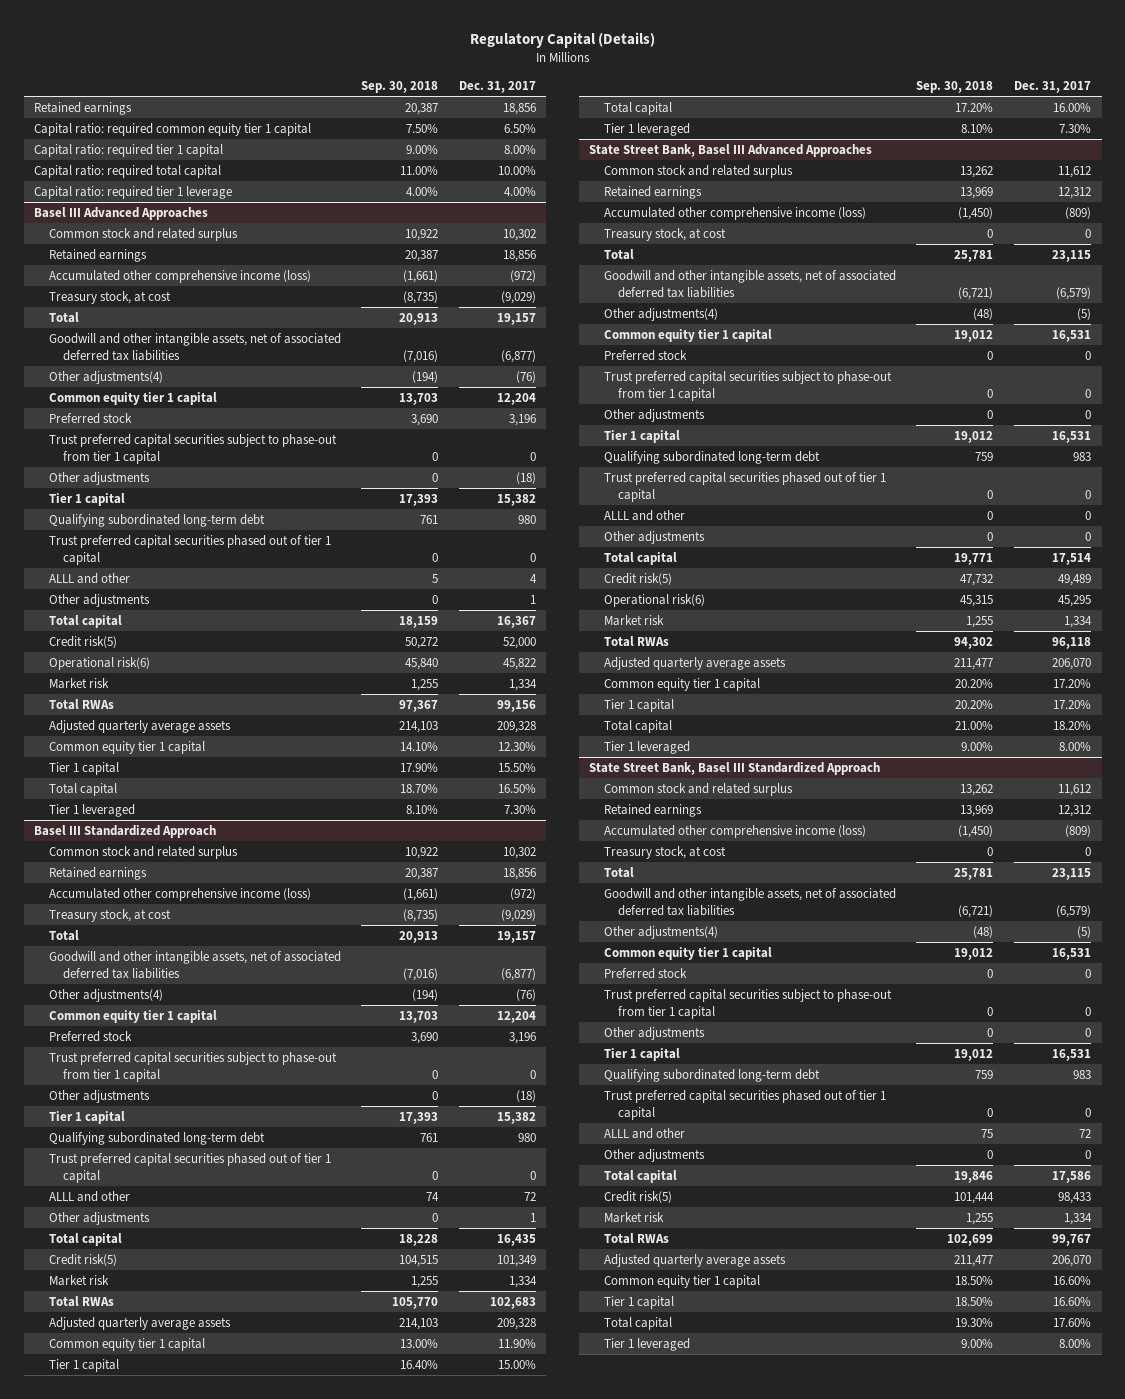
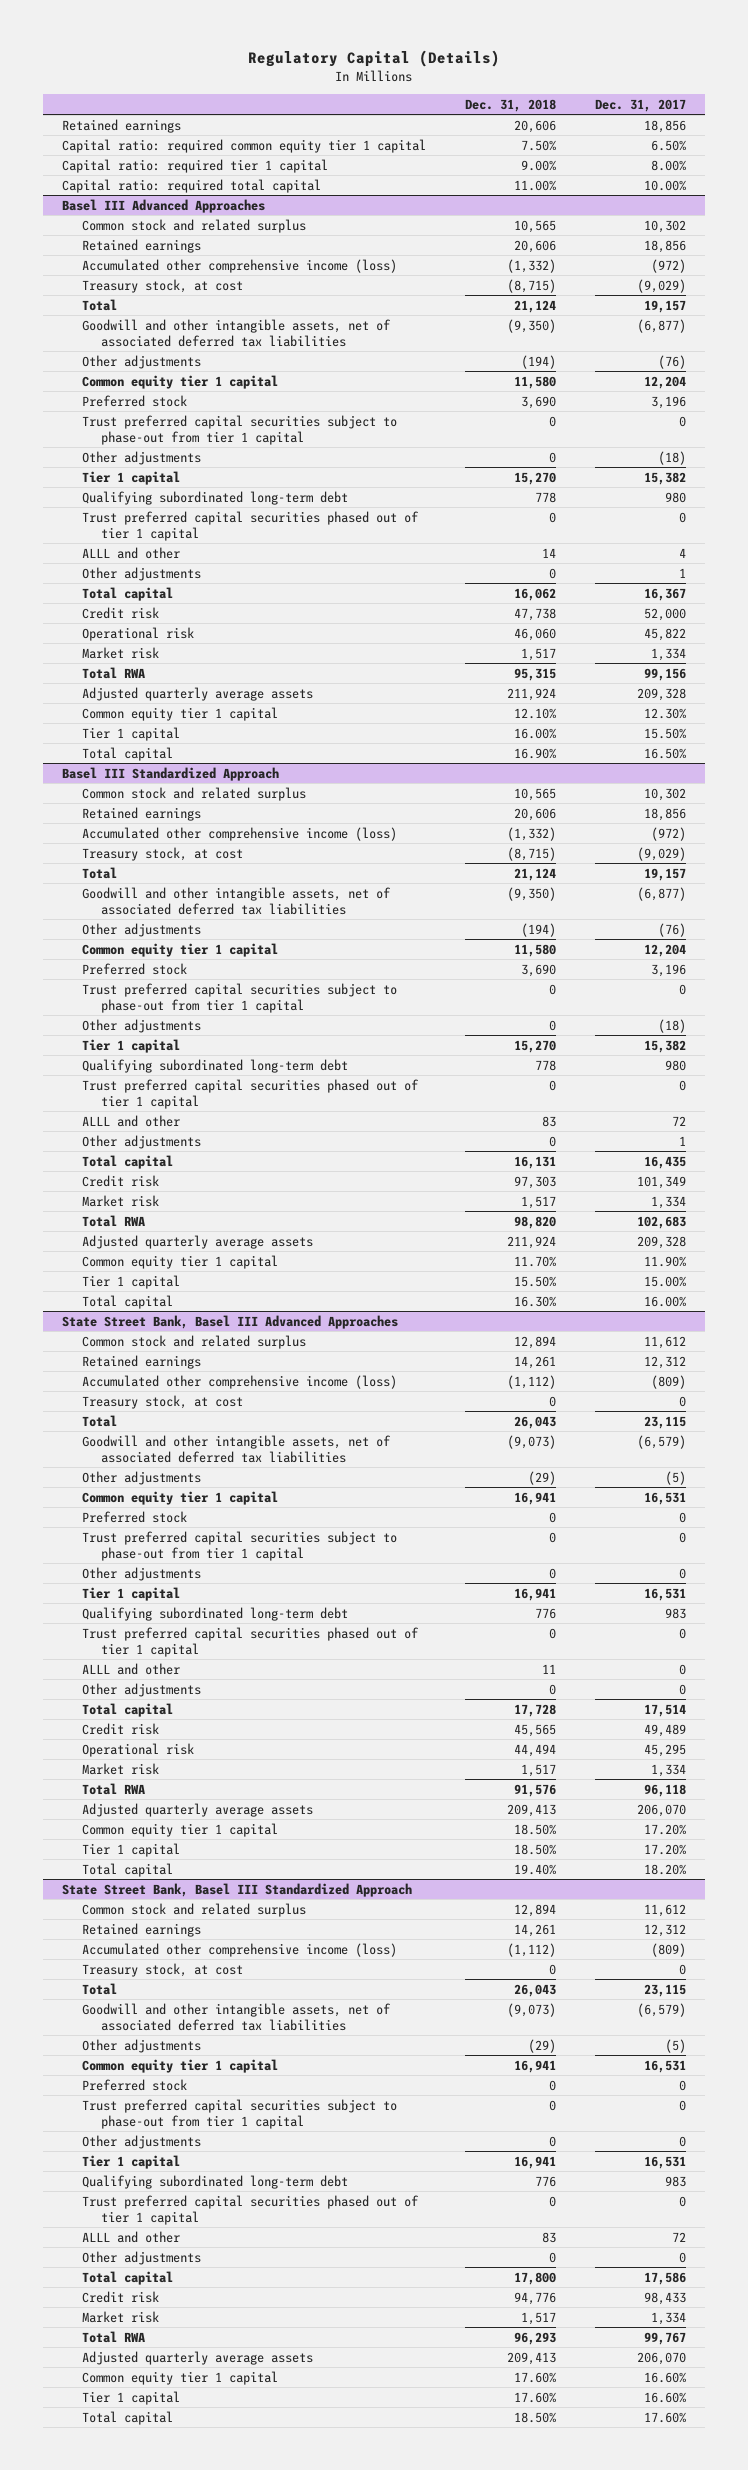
[361,80,439,93] Sep. 30, 2018 -> none
none -> [464,99,556,113] Dec. 31, 2018
[34,185,233,199] Capital ratio: required tier 1 leverage -> none
[48,370,163,384] Other adjustments(4) -> [81,354,201,369] Other adjustments
[48,635,117,648] Credit risk(5) -> [81,606,159,619] Credit risk
[48,656,150,670] Operational risk(6) -> [81,626,194,641] Operational risk
[48,698,114,710] Total RWAs -> [81,666,145,679] Total RWA
[48,803,135,817] Tier 1 leveraged -> none
[48,988,163,1002] Other adjustments(4) -> [81,922,201,937] Other adjustments
[48,1253,117,1266] Credit risk(5) -> [81,1174,159,1187] Credit risk
[48,1295,114,1307] Total RWAs -> [81,1214,145,1227] Total RWA
[603,122,690,136] Tier 1 leveraged -> none
[603,307,718,321] Other adjustments(4) -> [81,1470,201,1485] Other adjustments
[603,572,672,585] Credit risk(5) -> [81,1722,159,1735] Credit risk
[603,593,705,607] Operational risk(6) -> [81,1742,194,1757] Operational risk
[603,635,669,647] Total RWAs -> [81,1782,145,1795] Total RWA
[603,740,690,754] Tier 1 leveraged -> none
[603,925,718,939] Other adjustments(4) -> [81,2038,201,2053] Other adjustments
[603,1190,672,1203] Credit risk(5) -> [81,2290,159,2303] Credit risk
[603,1232,669,1244] Total RWAs -> [81,2330,145,2343] Total RWA
[603,1337,690,1351] Tier 1 leveraged -> none

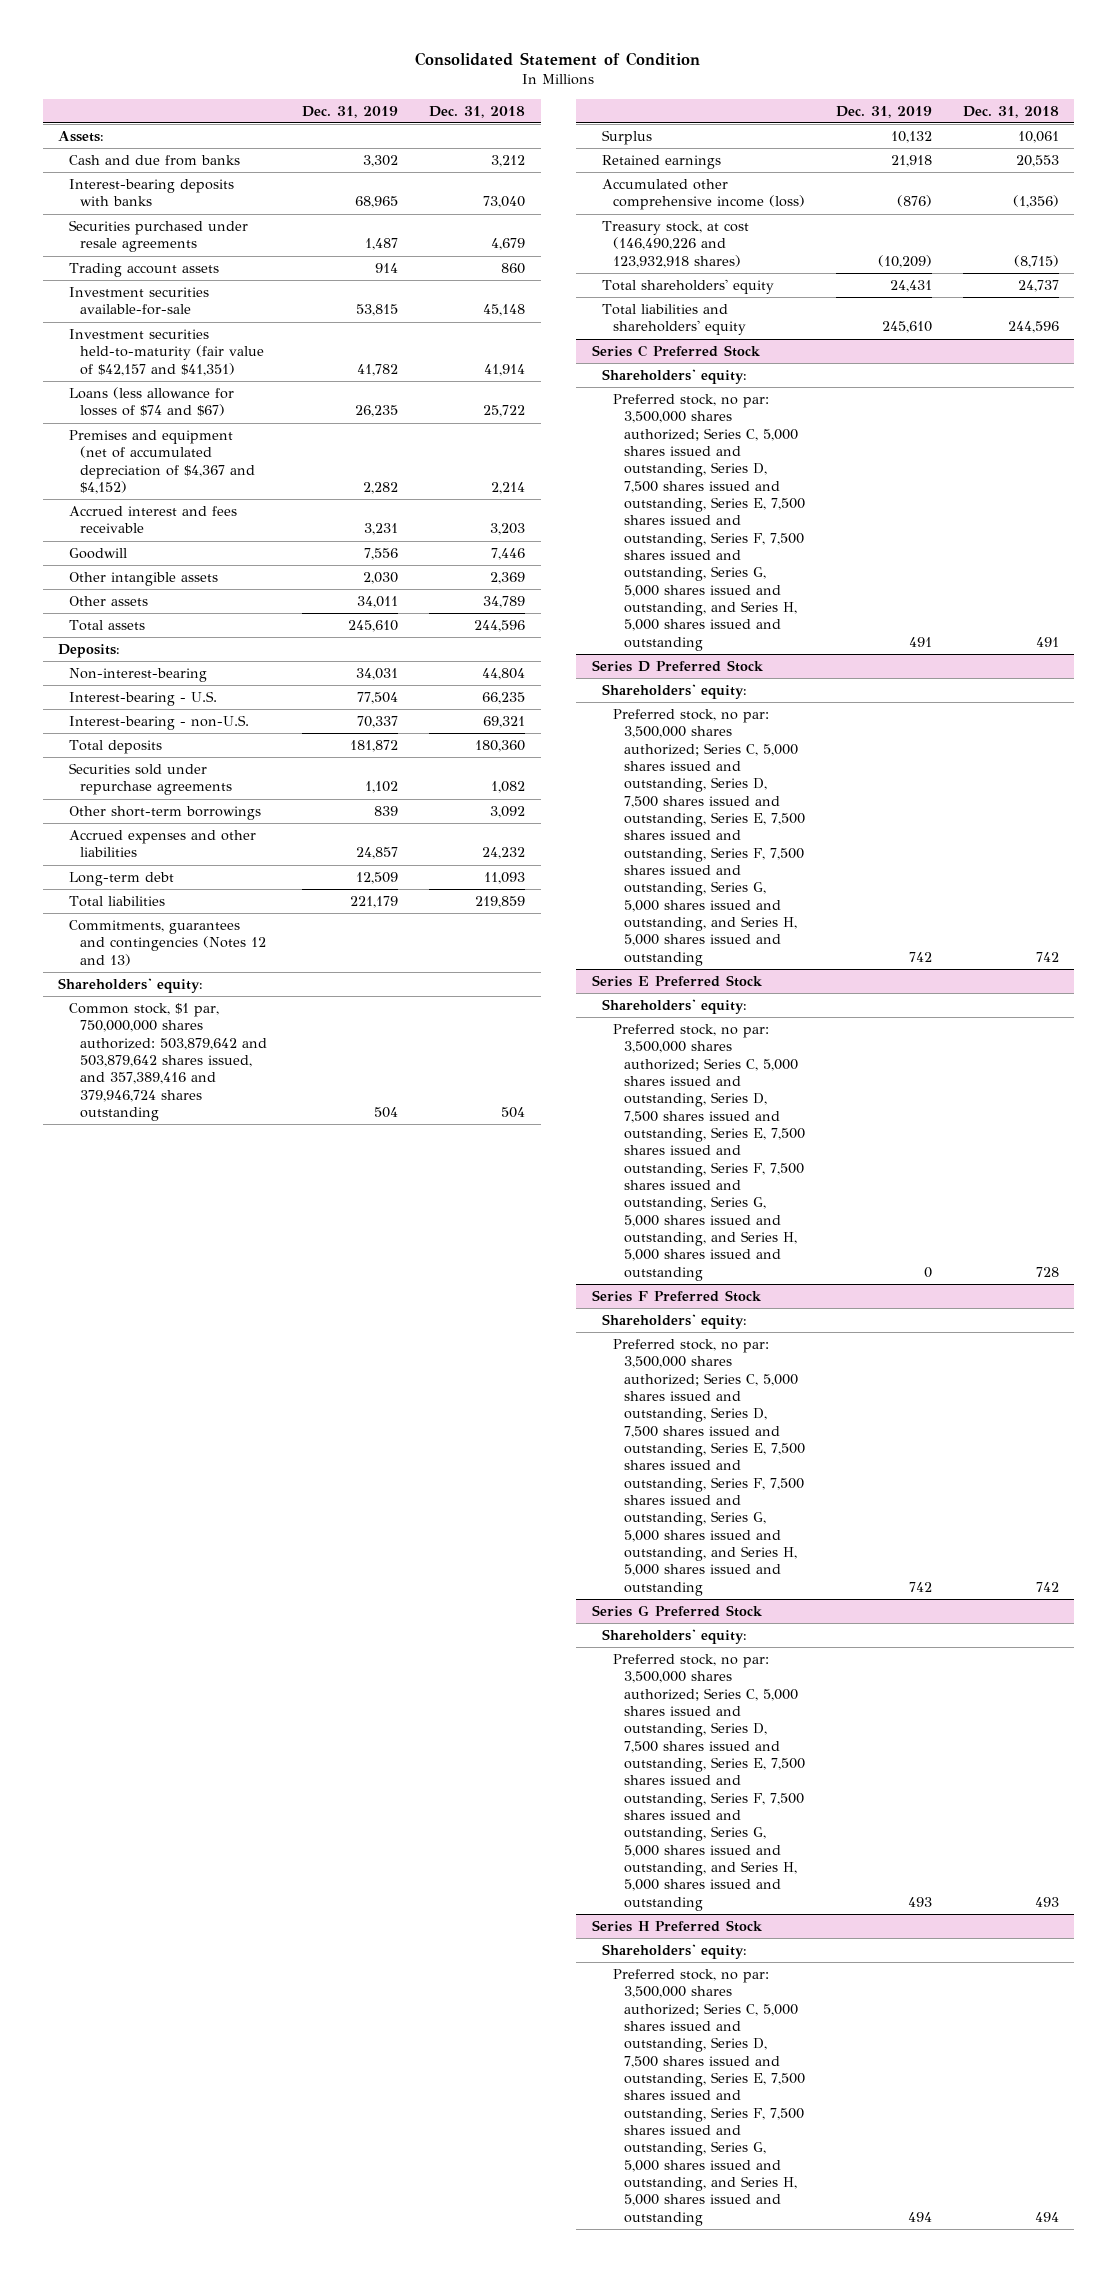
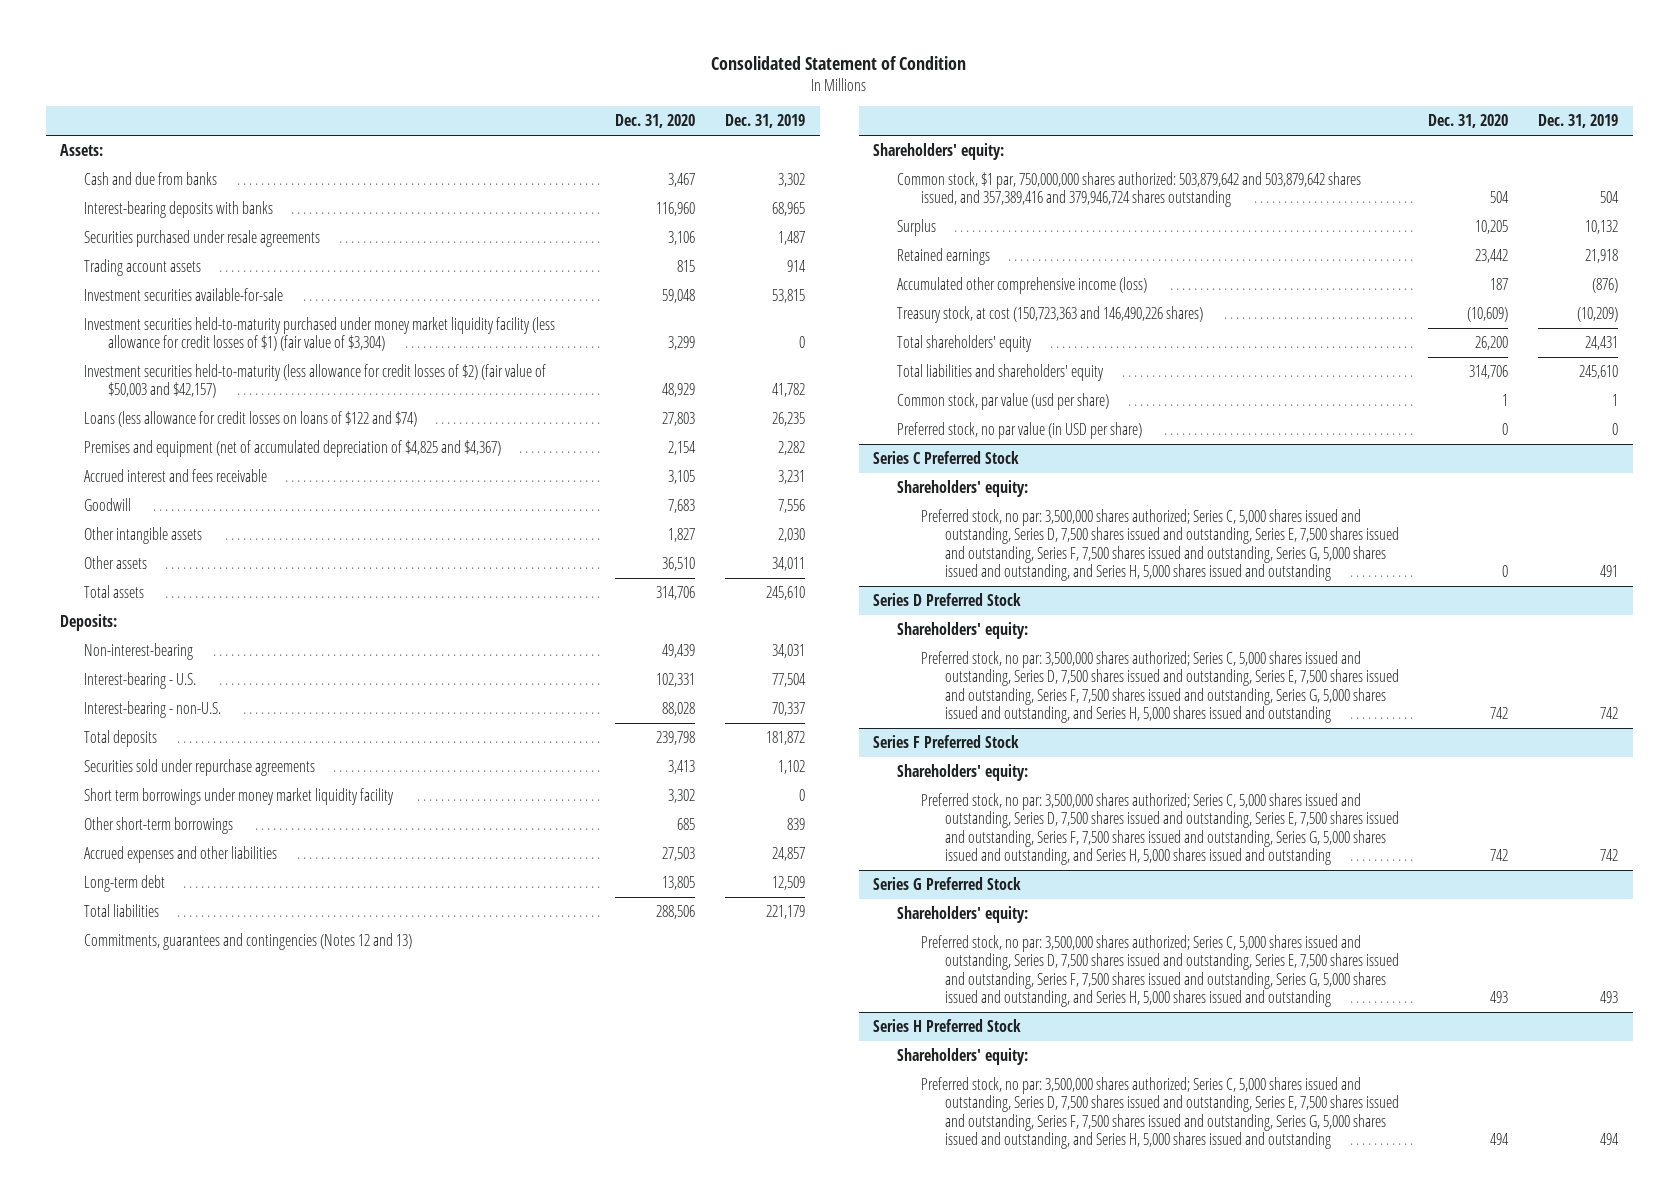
[429,105,526,118] Dec. 31, 2018 -> none
none -> [615,114,696,129] Dec. 31, 2020
none -> [84,316,556,352] Investment securities held-to-maturity purchased under money market liquidity facility (less allowance for credit losses of $1) (fair value of $3,304)
[69,329,264,376] Investment securities held-to-maturity (fair value of $42,157 and $41,351) -> [84,363,547,399] Investment securities held-to-maturity (less allowance for credit losses of $2) (fair value of $50,003 and $42,157)
[69,387,235,417] Loans (less allowance for losses of $74 and $67) -> [84,410,418,427] Loans (less allowance for credit losses on loans of $122 and $74)
[69,430,255,495] Premises and equipment (net of accumulated depreciation of $4,367 and $4,152) -> [84,439,502,457] Premises and equipment (net of accumulated depreciation of $4,825 and $4,367)
none -> [84,787,395,805] Short term borrowings under money market liquidity facility
[602,221,750,268] Treasury stock, at cost (146,490,226 and 123,932,918 shares) -> [897,305,1204,323] Treasury stock, at cost (150,723,363 and 146,490,226 shares)
none -> [897,392,1110,410] Common stock, par value (usd per share)
none -> [897,421,1143,439] Preferred stock, no par value (in USD per share)
[591,975,763,988] Series E Preferred Stock -> none
[602,999,748,1015] Shareholders' equity: -> none
[612,1024,805,1281] Preferred stock, no par: 3,500,000 shares authorized; Series C, 5,000 shares issued and outstanding, Series D, 7,500 shares issued and outstanding, Series E, 7,500 shares issued and outstanding, Series F, 7,500 shares issued and outstanding, Series G, 5,000 shares issued and outstanding, and Series H, 5,000 shares issued and outstanding -> none

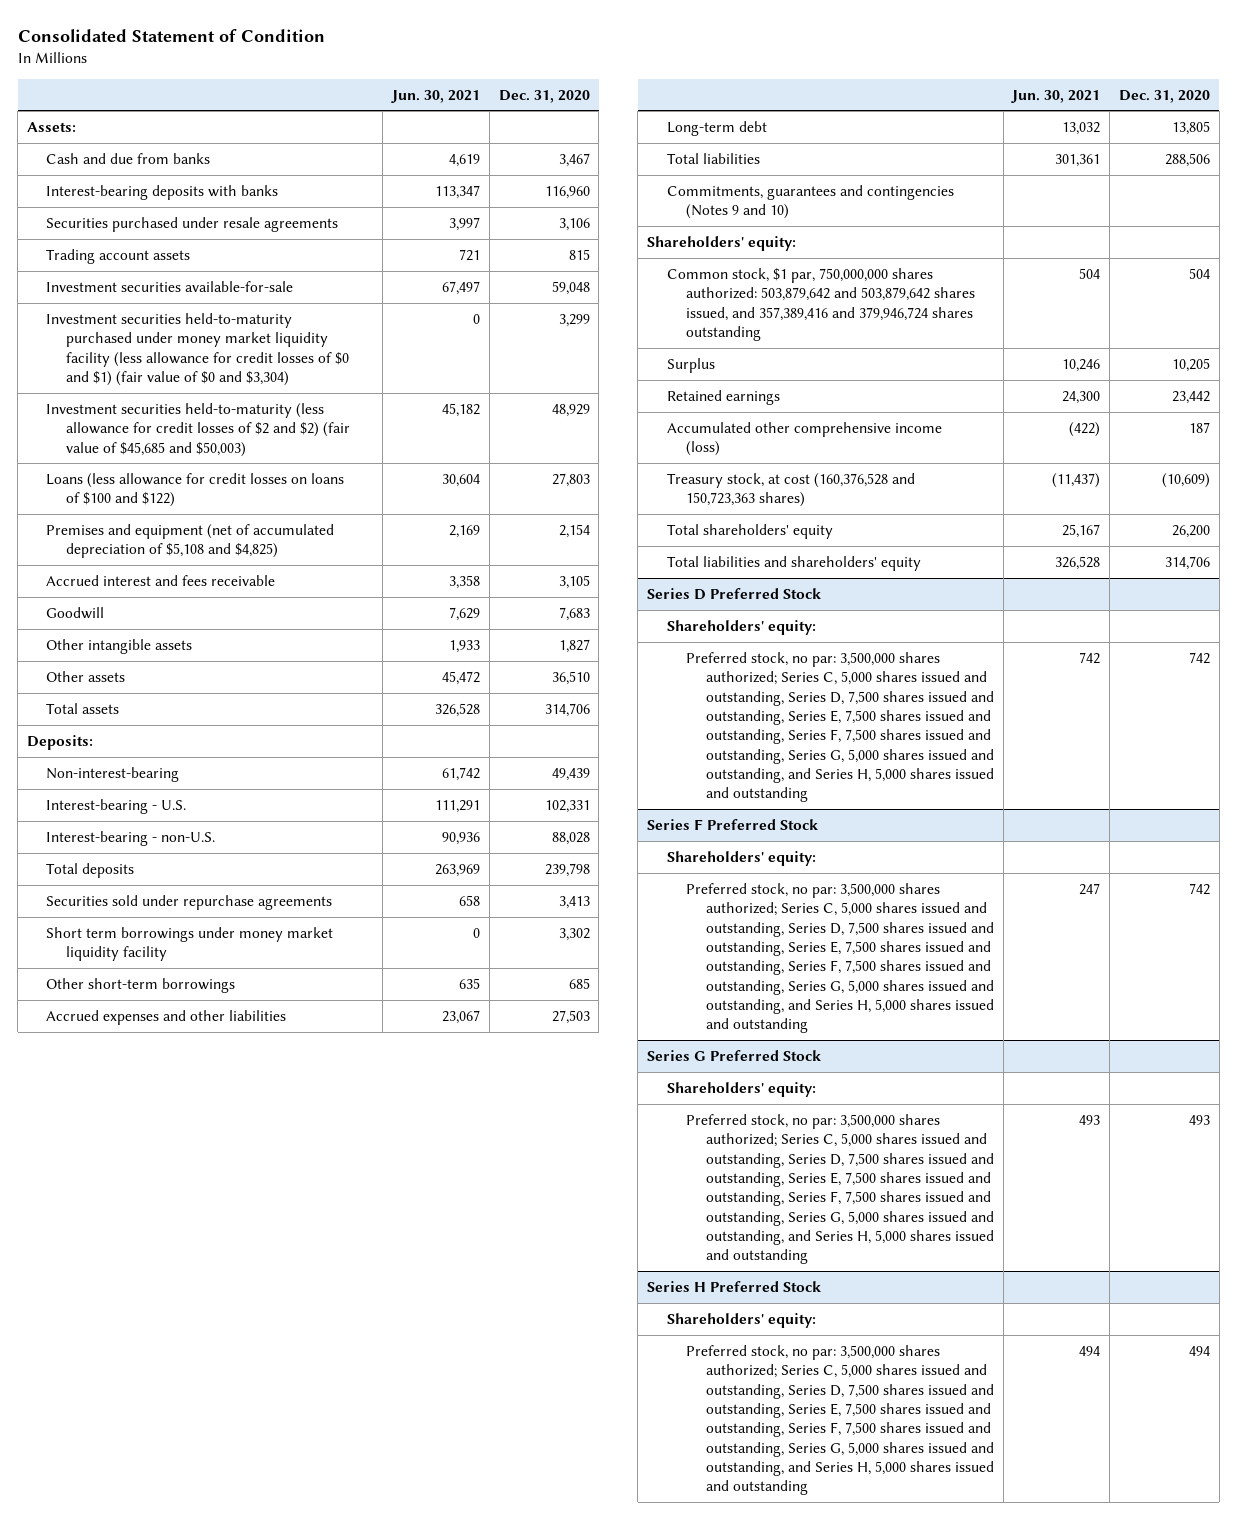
[724,114,805,129] Dec. 31, 2019 -> none
none -> [390,89,480,103] Jun. 30, 2021
[84,316,556,352] Investment securities held-to-maturity purchased under money market liquidity facility (less allowance for credit losses of $1) (fair value of $3,304) -> [46,312,349,386] Investment securities held-to-maturity purchased under money market liquidity facility (less allowance for credit losses of $0 and $1) (fair value of $0 and $3,304)
[84,363,547,399] Investment securities held-to-maturity (less allowance for credit losses of $2) (fair value of $50,003 and $42,157) -> [46,402,350,457] Investment securities held-to-maturity (less allowance for credit losses of $2 and $2) (fair value of $45,685 and $50,003)
[84,410,418,427] Loans (less allowance for credit losses on loans of $122 and $74) -> [46,472,345,508] Loans (less allowance for credit losses on loans of $100 and $122)
[84,439,502,457] Premises and equipment (net of accumulated depreciation of $4,825 and $4,367) -> [46,523,335,559] Premises and equipment (net of accumulated depreciation of $5,108 and $4,825)
[84,932,413,950] Commitments, guarantees and contingencies (Notes 12 and 13) -> [666,184,954,220] Commitments, guarantees and contingencies (Notes 9 and 10)
[897,305,1204,323] Treasury stock, at cost (150,723,363 and 146,490,226 shares) -> [666,472,915,508] Treasury stock, at cost (160,376,528 and 150,723,363 shares)
[897,392,1110,410] Common stock, par value (usd per share) -> none
[897,421,1143,439] Preferred stock, no par value (in USD per share) -> none
[873,450,1020,464] Series C Preferred Stock -> none
[897,479,1029,497] Shareholders' equity: -> none
[920,508,1399,581] Preferred stock, no par: 3,500,000 shares authorized; Series C, 5,000 shares issued and outstanding, Series D, 7,500 shares issued and outstanding, Series E, 7,500 shares issued and outstanding, Series F, 7,500 shares issued and outstanding, Series G, 5,000 shares issued and outstanding, and Series H, 5,000 shares issued and outstanding -> none

